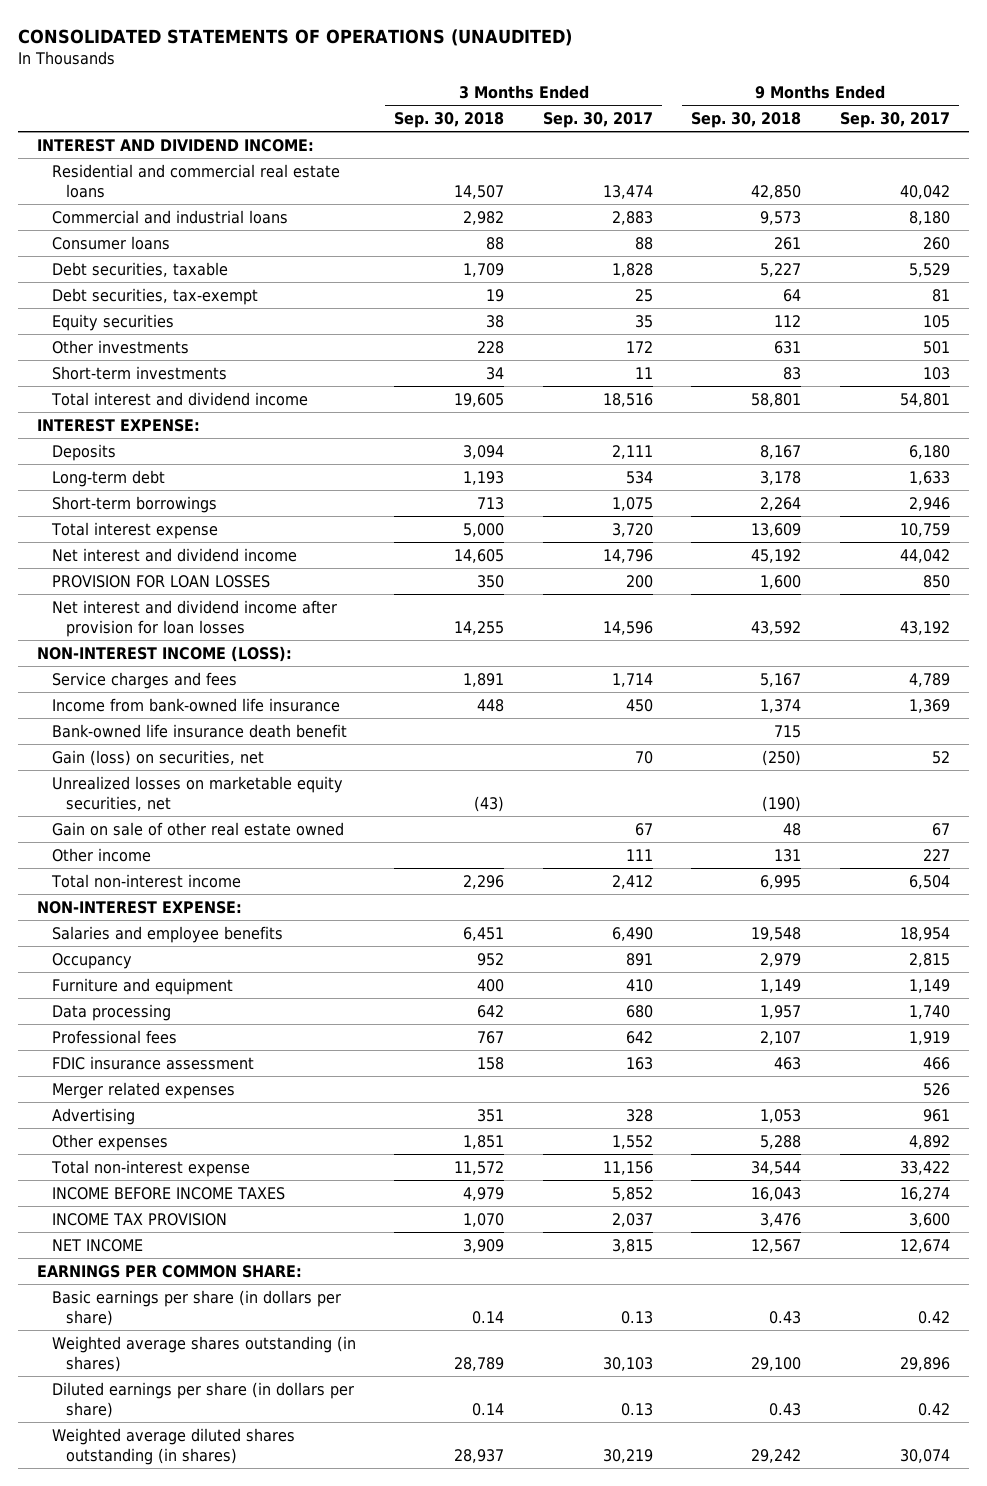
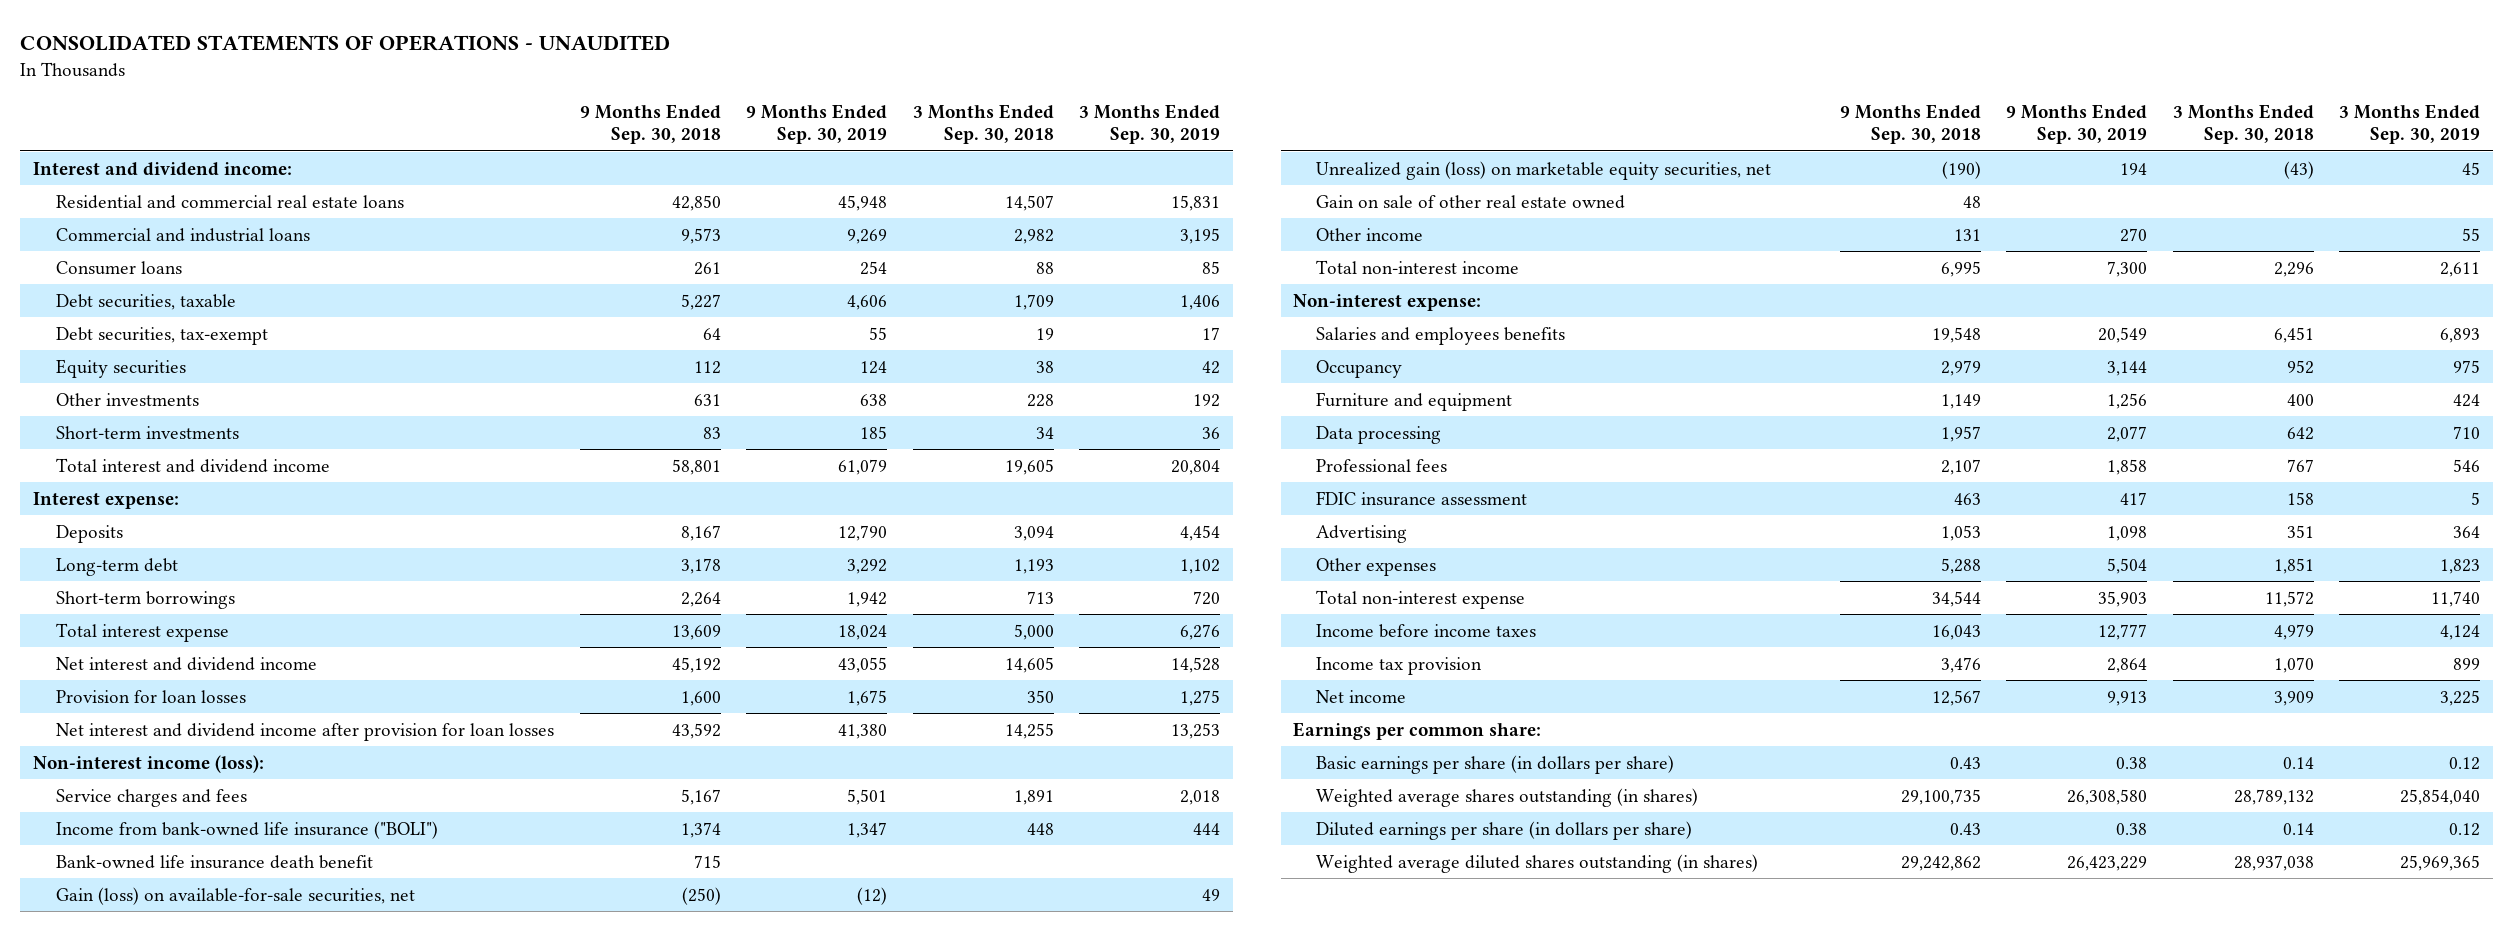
[18,28,573,46] CONSOLIDATED STATEMENTS OF OPERATIONS (UNAUDITED) -> [20,35,671,52] CONSOLIDATED STATEMENTS OF OPERATIONS - UNAUDITED
[542,112,653,129] Sep. 30, 2017 -> none
[839,112,950,129] Sep. 30, 2017 -> none
none -> [746,103,888,145] 9 Months Ended Sep. 30, 2019
none -> [1079,103,1221,145] 3 Months Ended Sep. 30, 2019
[37,138,315,152] INTEREST AND DIVIDEND INCOME: -> [33,161,293,176] Interest and dividend income:
[37,418,201,432] INTEREST EXPENSE: -> [33,491,180,509] Interest expense:
[51,574,270,588] PROVISION FOR LOAN LOSSES -> [56,689,247,703] Provision for loan losses
[37,645,293,662] NON-INTEREST INCOME (LOSS): -> [33,754,265,773] Non-interest income (loss):
[51,697,340,712] Income from bank-owned life insurance -> [56,820,439,839] Income from bank-owned life insurance ("BOLI")
[51,749,264,766] Gain (loss) on securities, net -> [56,886,416,905] Gain (loss) on available-for-sale securities, net
[51,775,343,812] Unrealized losses on marketable equity securities, net -> [1316,160,1772,180] Unrealized gain (loss) on marketable equity securities, net
[37,900,243,914] NON-INTEREST EXPENSE: -> [1293,293,1482,311] Non-interest expense:
[51,925,283,943] Salaries and employee benefits -> [1316,326,1566,345] Salaries and employees benefits
[51,1081,235,1099] Merger related expenses -> none
[51,1186,285,1200] INCOME BEFORE INCOME TAXES -> [1316,623,1537,638] Income before income taxes
[51,1212,227,1226] INCOME TAX PROVISION -> [1316,656,1483,675] Income tax provision
[51,1238,143,1252] NET INCOME -> [1316,689,1407,703] Net income
[37,1264,303,1278] EARNINGS PER COMMON SHARE: -> [1293,721,1542,740] Earnings per common share:
[454,1357,505,1372] 28,789 -> [2233,788,2314,805] 28,789,132
[751,1357,802,1372] 29,100 -> [1900,788,1981,805] 29,100,735
[454,1449,505,1464] 28,937 -> [2233,854,2314,871] 28,937,038
[751,1449,802,1464] 29,242 -> [1900,855,1981,871] 29,242,862

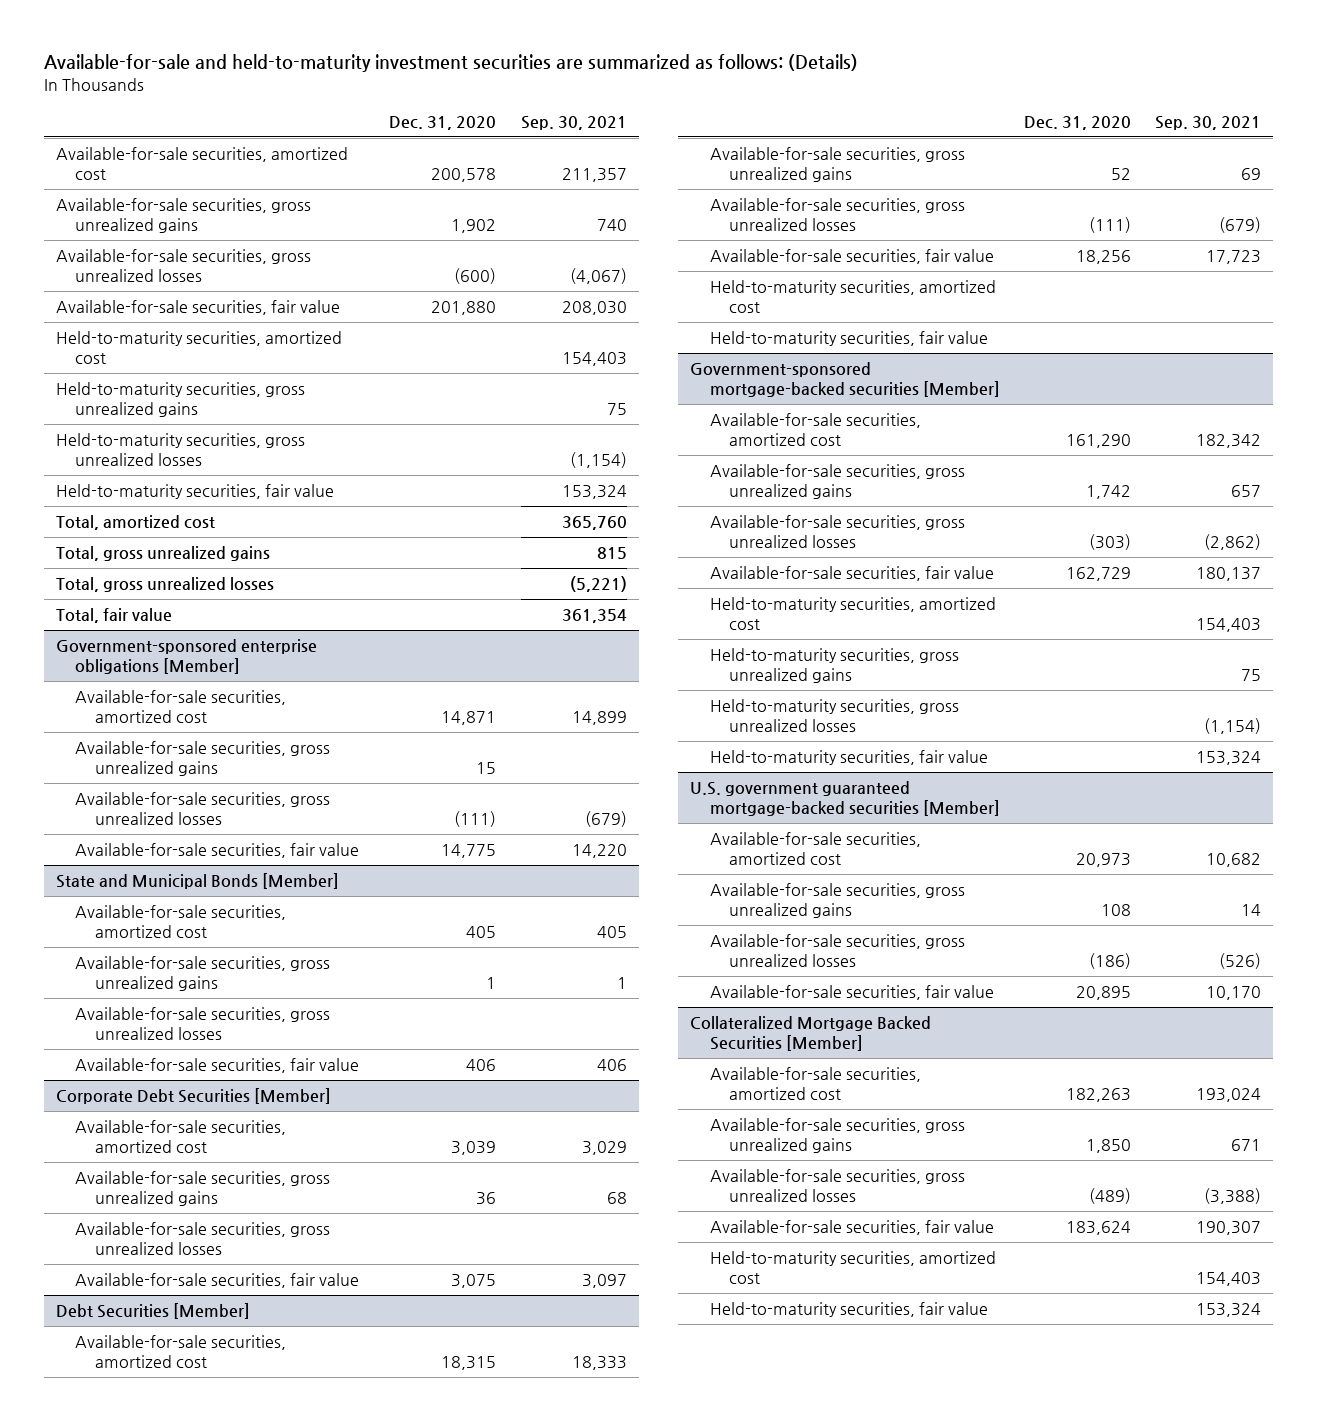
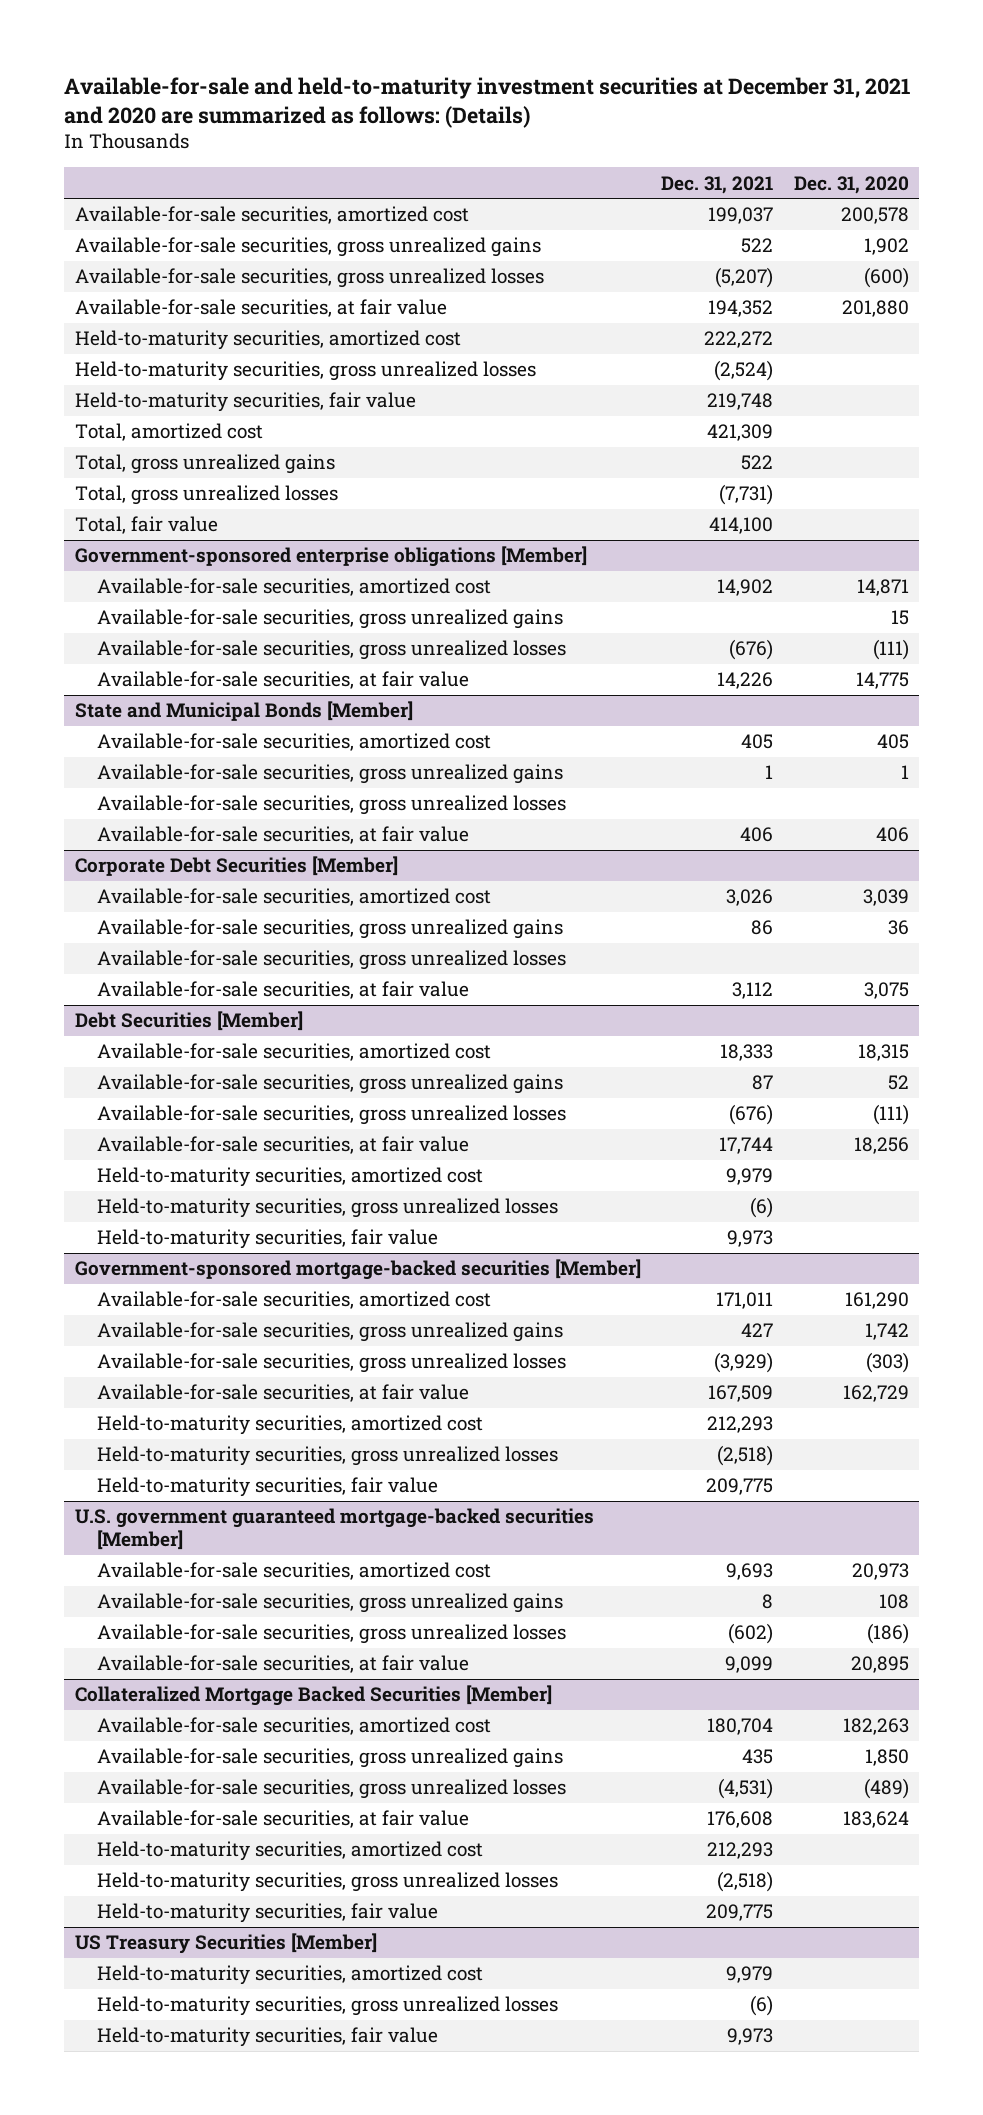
[43,54,858,73] Available-for-sale and held-to-maturity investment securities are summarized as follows: (Details) -> [64,76,912,128] Available-for-sale and held-to-maturity investment securities at December 31, 2021 and 2020 are summarized as follows: (Details)
[520,115,627,130] Sep. 30, 2021 -> none
none -> [661,175,774,194] Dec. 31, 2021
[55,300,340,316] Available-for-sale securities, fair value -> [74,299,447,318] Available-for-sale securities, at fair value
[55,382,305,418] Held-to-maturity securities, gross unrealized gains -> none
[75,843,360,859] Available-for-sale securities, fair value -> [96,671,469,690] Available-for-sale securities, at fair value
[75,1058,360,1074] Available-for-sale securities, fair value -> [96,826,469,845] Available-for-sale securities, at fair value
[75,1273,360,1289] Available-for-sale securities, fair value -> [96,981,469,1000] Available-for-sale securities, at fair value
[709,249,994,265] Available-for-sale securities, fair value -> [96,1136,469,1155] Available-for-sale securities, at fair value
none -> [96,1198,558,1219] Held-to-maturity securities, gross unrealized losses
[709,566,994,582] Available-for-sale securities, fair value -> [96,1384,469,1403] Available-for-sale securities, at fair value
[709,648,959,684] Held-to-maturity securities, gross unrealized gains -> none
[709,985,994,1001] Available-for-sale securities, fair value -> [96,1655,469,1674] Available-for-sale securities, at fair value
[709,1220,994,1236] Available-for-sale securities, fair value -> [96,1810,469,1829] Available-for-sale securities, at fair value
none -> [96,1872,558,1893] Held-to-maturity securities, gross unrealized losses
none -> [74,1933,377,1955] US Treasury Securities [Member]
none -> [96,1965,483,1986] Held-to-maturity securities, amortized cost
none -> [96,1996,558,2017] Held-to-maturity securities, gross unrealized losses
none -> [96,2027,438,2048] Held-to-maturity securities, fair value

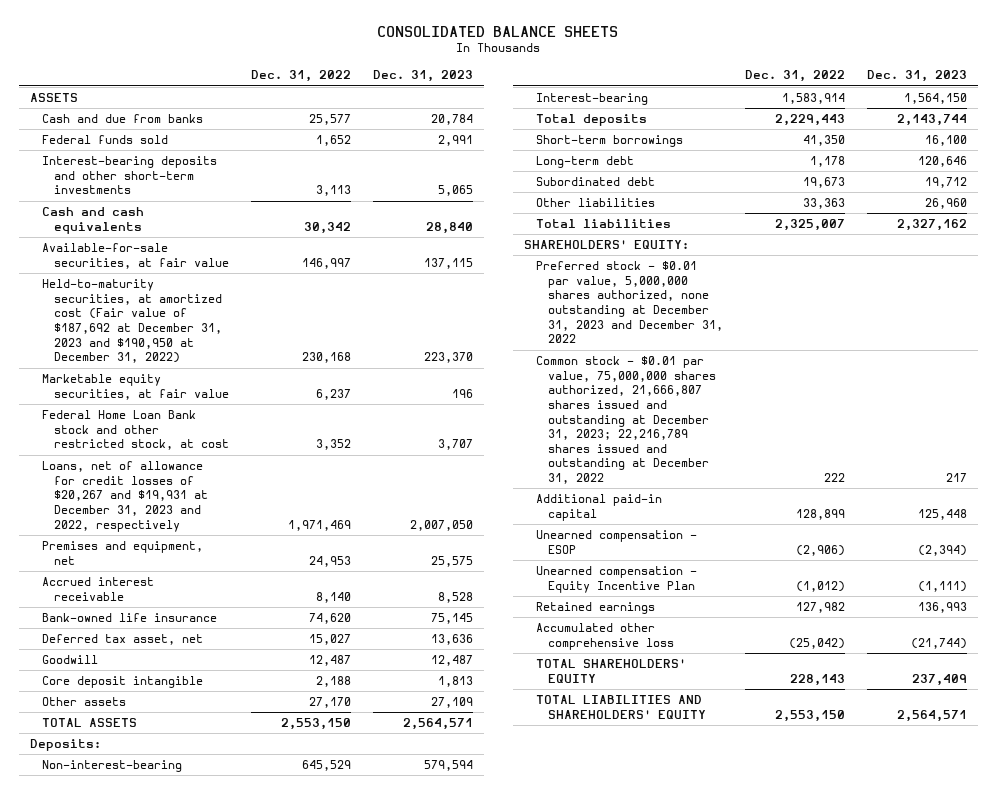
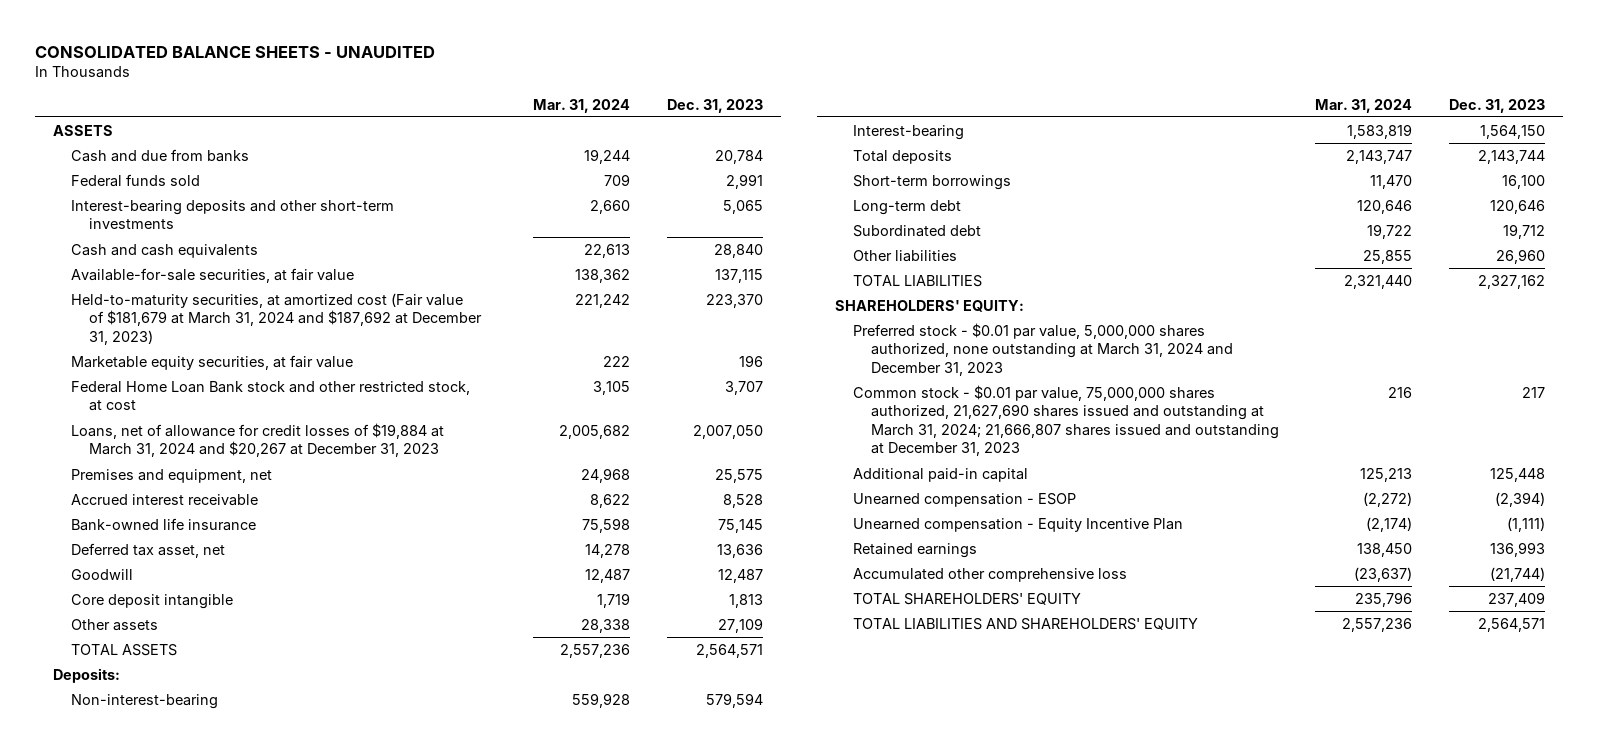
[377,25,619,37] CONSOLIDATED BALANCE SHEETS -> [35,45,436,58] CONSOLIDATED BALANCE SHEETS - UNAUDITED
[250,70,351,83] Dec. 31, 2022 -> none
none -> [533,98,631,113] Mar. 31, 2024
[41,279,222,364] Held-to-maturity securities, at amortized cost (Fair value of $187,692 at December 31, 2023 and $190,950 at December 31, 2022) -> [71,292,482,345] Held-to-maturity securities, at amortized cost (Fair value of $181,679 at March 31, 2024 and $187,692 at December 31, 2023)
[41,461,208,532] Loans, net of allowance for credit losses of $20,267 and $19,931 at December 31, 2023 and 2022, respectively -> [71,422,445,458] Loans, net of allowance for credit losses of $19,884 at March 31, 2024 and $20,267 at December 31, 2023
[535,219,671,229] Total liabilities -> [852,274,982,287] TOTAL LIABILITIES
[535,261,723,344] Preferred stock - $0.01 par value, 5,000,000 shares authorized, none outstanding at December 31, 2023 and December 31, 2022 -> [852,322,1233,376] Preferred stock - $0.01 par value, 5,000,000 shares authorized, none outstanding at March 31, 2024 and December 31, 2023
[535,356,716,485] Common stock - $0.01 par value, 75,000,000 shares authorized, 21,666,807 shares issued and outstanding at December 31, 2023; 22,216,789 shares issued and outstanding at December 31, 2022 -> [852,384,1279,457] Common stock - $0.01 par value, 75,000,000 shares authorized, 21,627,690 shares issued and outstanding at March 31, 2024; 21,666,807 shares issued and outstanding at December 31, 2023

